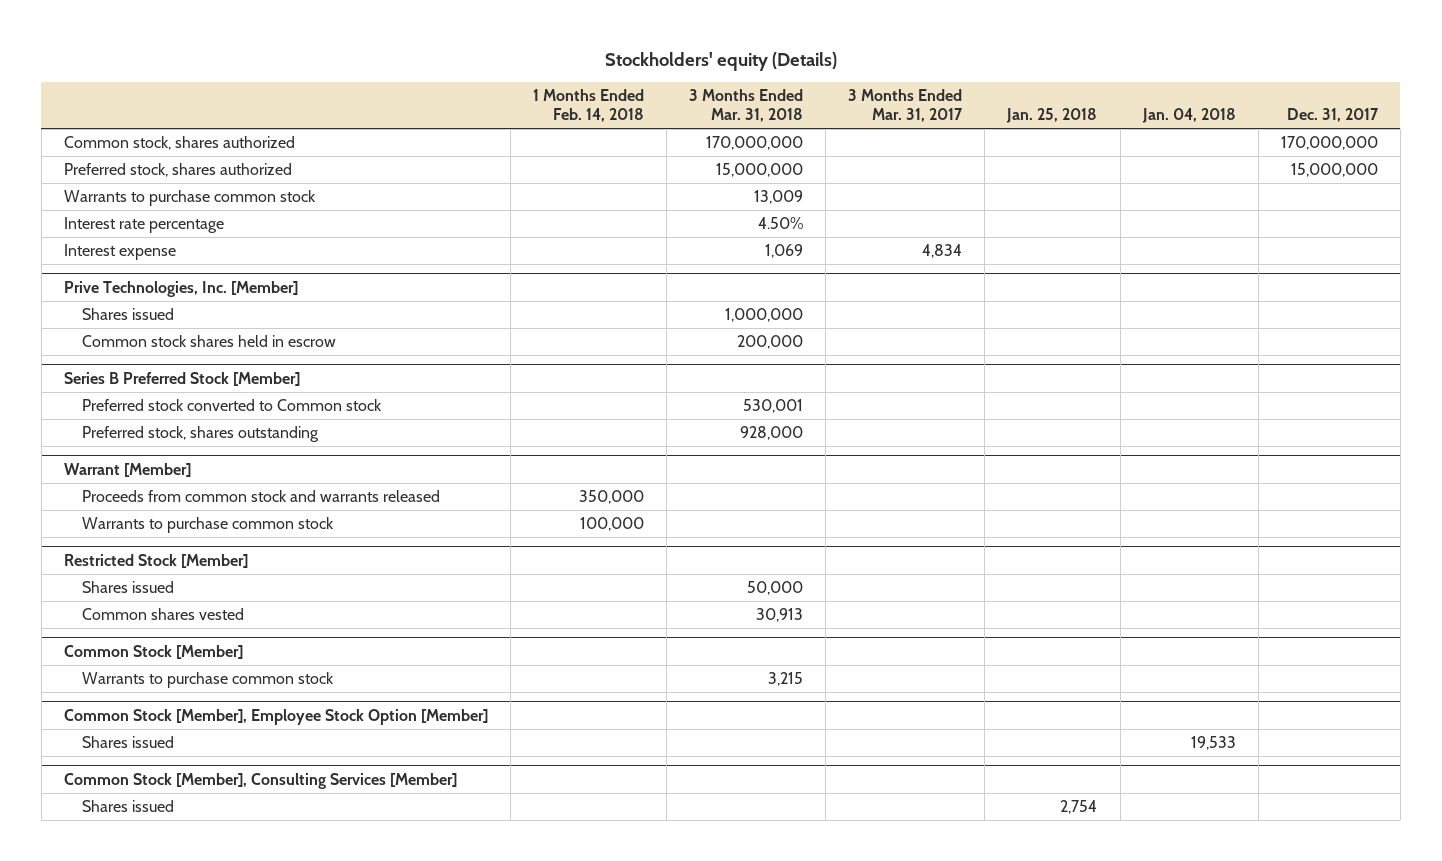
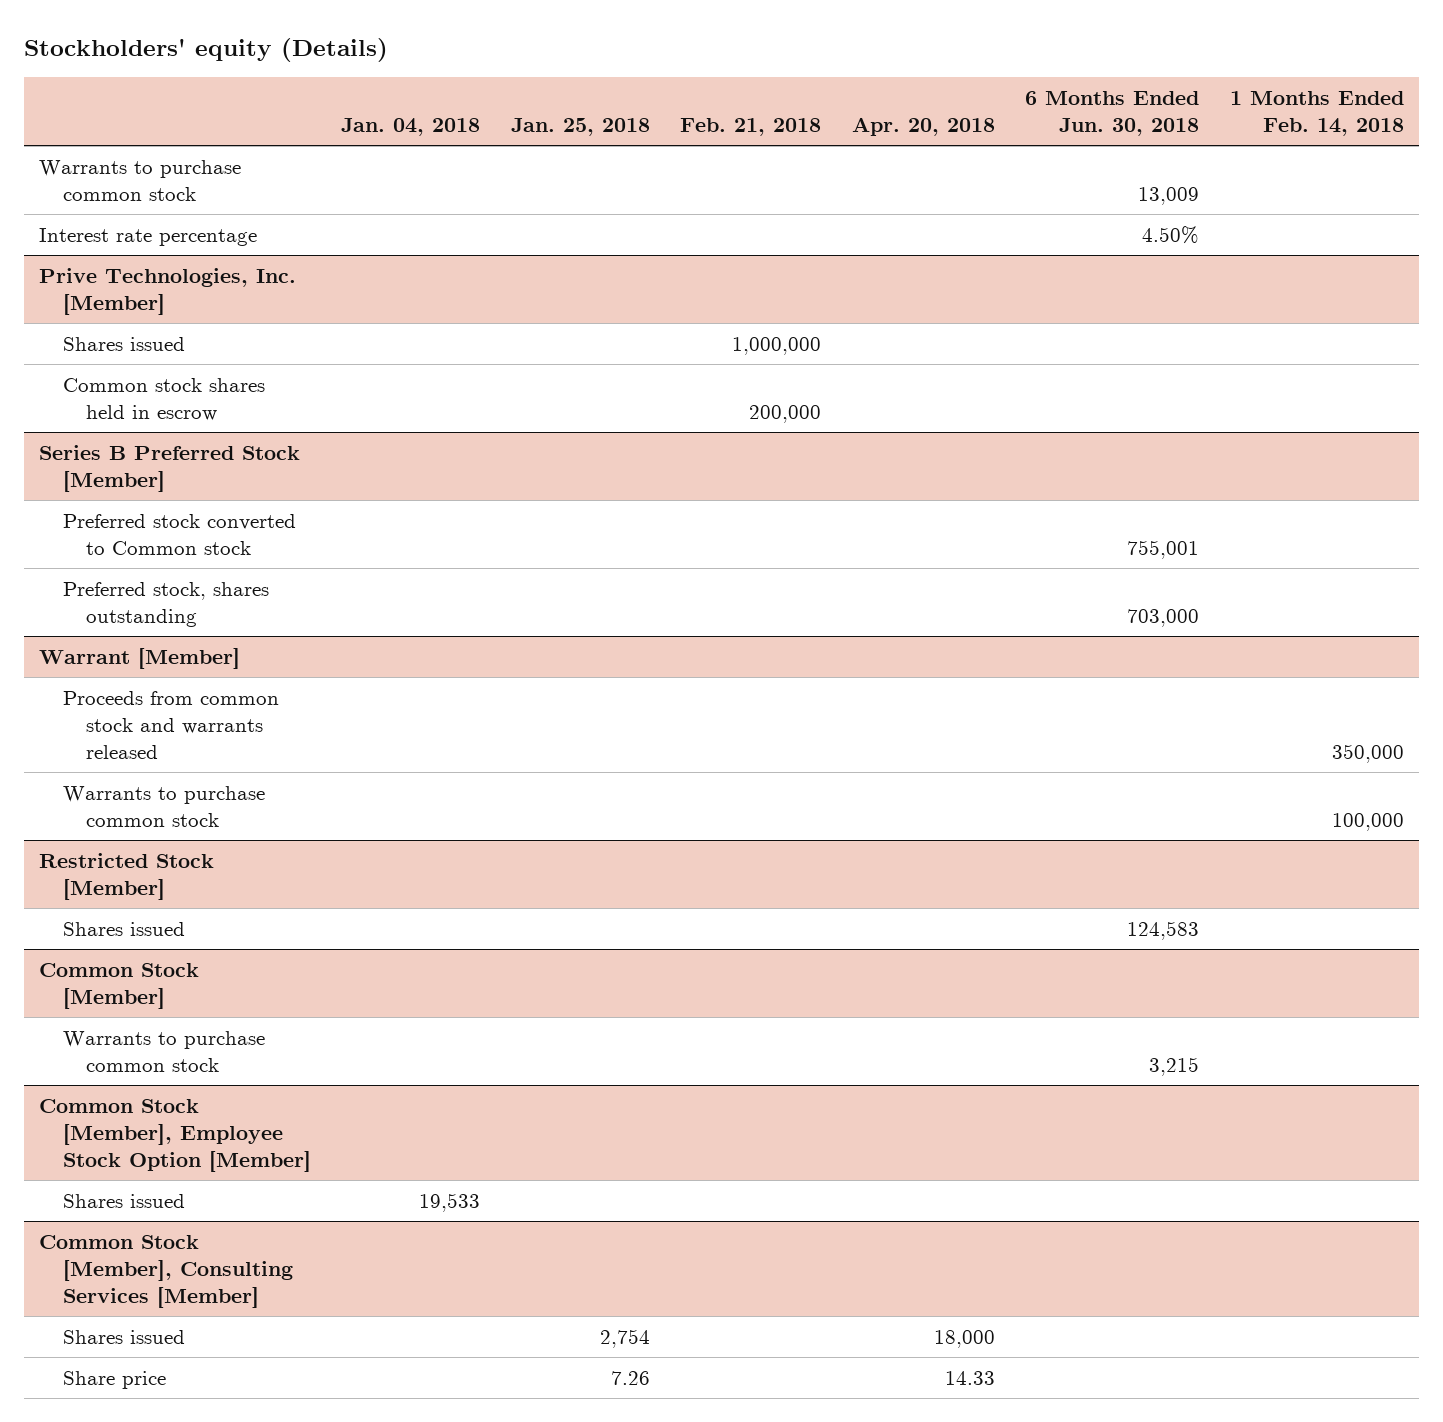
[689,89,804,123] 3 Months Ended Mar. 31, 2018 -> none
[848,89,964,123] 3 Months Ended Mar. 31, 2017 -> none
[1286,108,1379,123] Dec. 31, 2017 -> none
none -> [680,117,822,136] Feb. 21, 2018
none -> [851,116,995,136] Apr. 20, 2018
none -> [1025,90,1200,136] 6 Months Ended Jun. 30, 2018
[63,136,295,151] Common stock, shares authorized -> none
[63,163,292,178] Preferred stock, shares authorized -> none
[63,244,176,261] Interest expense -> none
[81,608,244,621] Common shares vested -> none
none -> [62,1370,166,1389] Share price

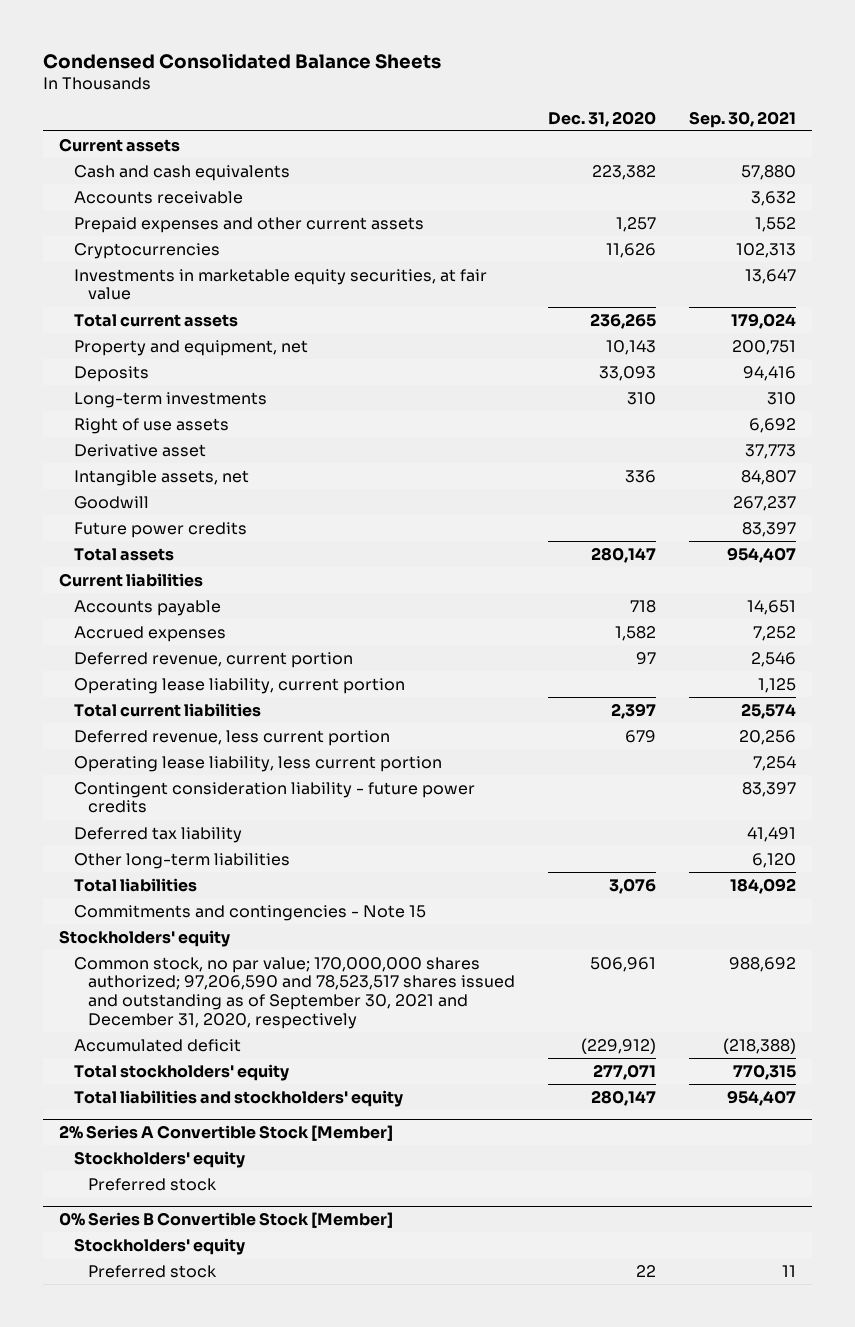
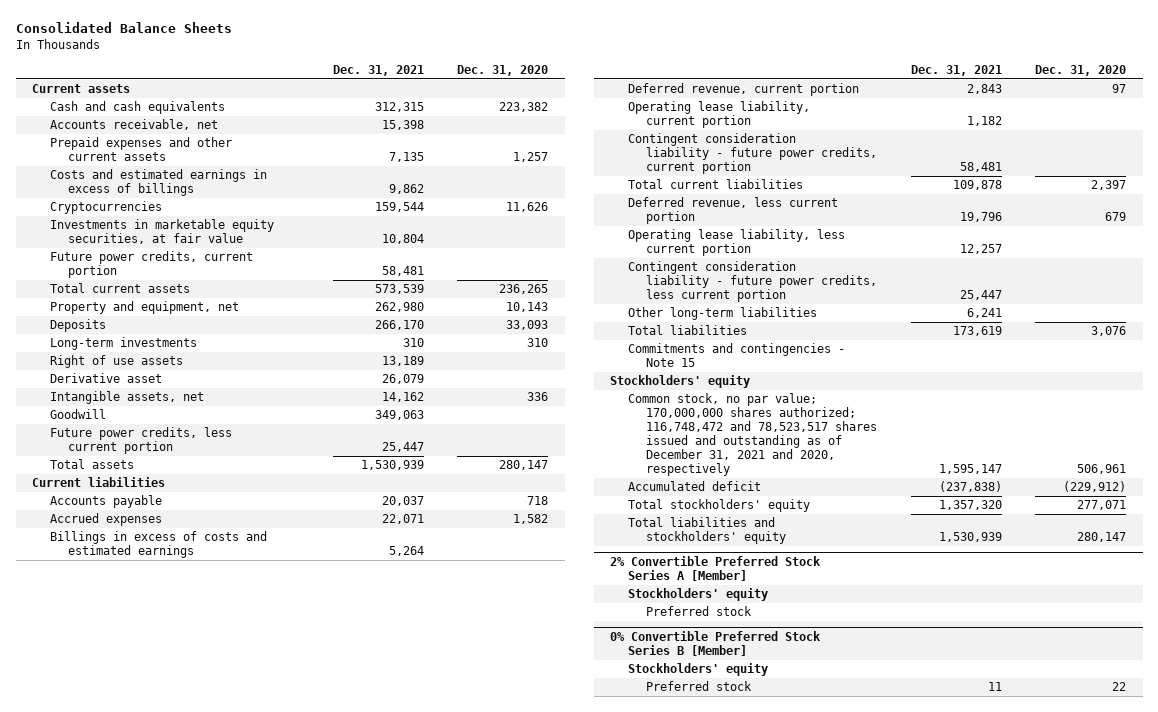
[42,52,441,69] Condensed Consolidated Balance Sheets -> [15,22,232,34] Consolidated Balance Sheets
[688,110,796,128] Sep. 30, 2021 -> none
none -> [332,64,424,76] Dec. 31, 2021
[73,190,243,204] Accounts receivable -> [50,119,219,131] Accounts receivable, net
none -> [50,169,268,197] Costs and estimated earnings in excess of billings
none -> [50,251,254,279] Future power credits, current portion
[73,521,247,538] Future power credits -> [50,427,233,455] Future power credits, less current portion
none -> [50,531,268,559] Billings in excess of costs and estimated earnings
none -> [628,133,878,175] Contingent consideration liability - future power credits, current portion
[73,826,242,843] Deferred tax liability -> none
[73,781,475,814] Contingent consideration liability - future power credits -> [628,261,878,303] Contingent consideration liability - future power credits, less current portion
[73,956,516,1030] Common stock, no par value; 170,000,000 shares authorized; 97,206,590 and 78,523,517 shares issued and outstanding as of September 30, 2021 and December 31, 2020, respectively -> [628,393,878,476] Common stock, no par value; 170,000,000 shares authorized; 116,748,472 and 78,523,517 shares issued and outstanding as of December 31, 2021 and 2020, respectively
[59,1125,394,1142] 2% Series A Convertible Stock [Member] -> [610,556,822,582] 2% Convertible Preferred Stock Series A [Member]
[59,1212,394,1229] 0% Series B Convertible Stock [Member] -> [610,631,822,657] 0% Convertible Preferred Stock Series B [Member]

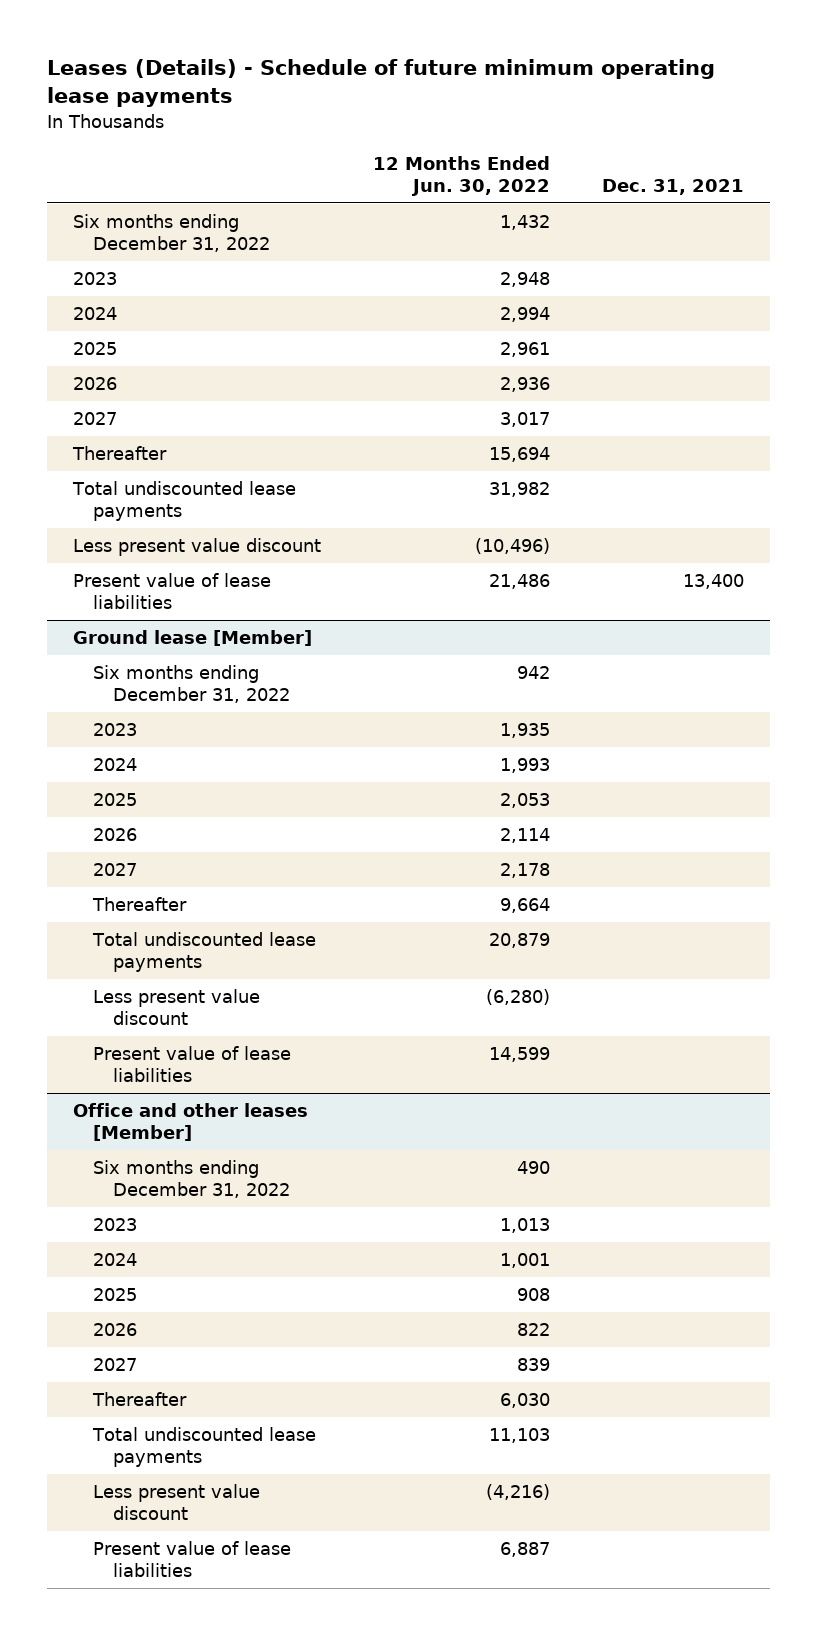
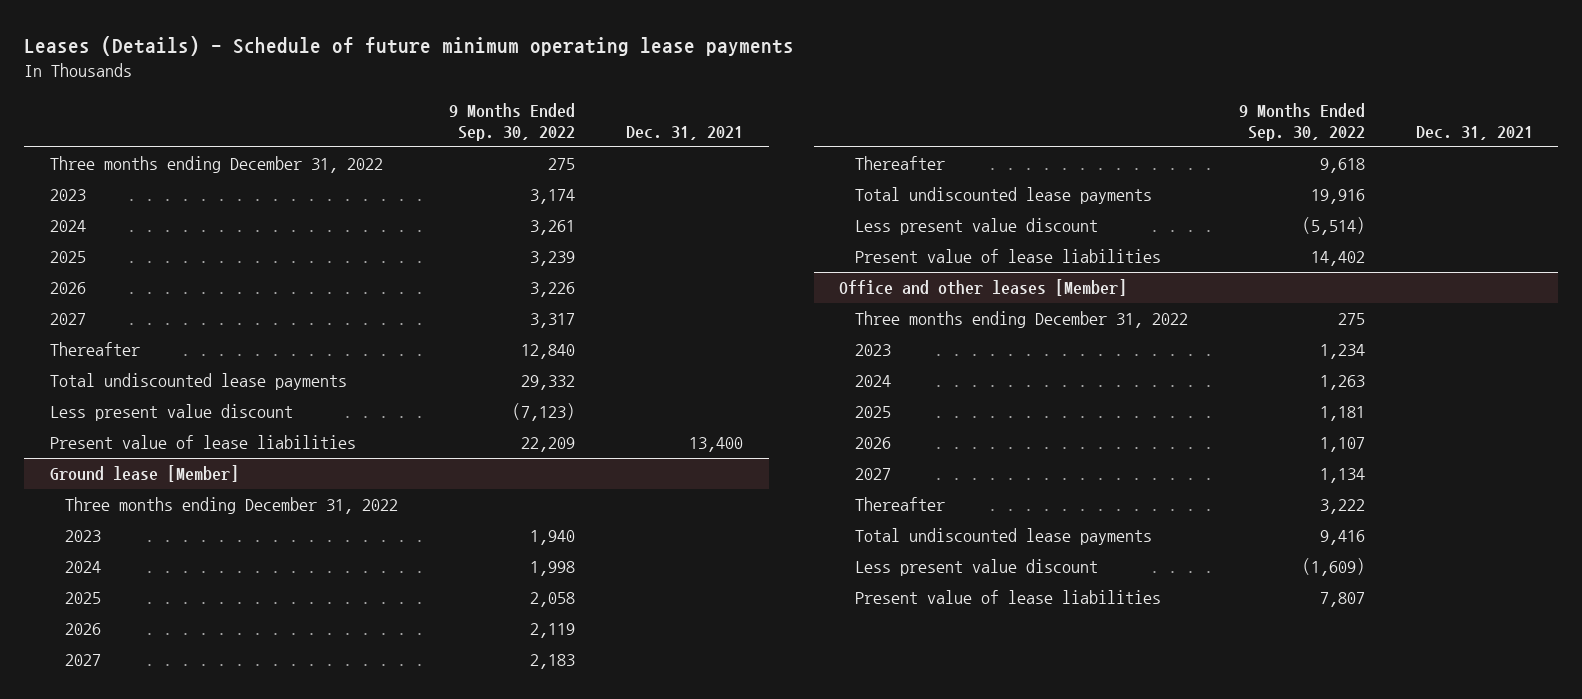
[372,155,550,196] 12 Months Ended Jun. 30, 2022 -> none
none -> [449,102,576,141] 9 Months Ended Sep. 30, 2022
[72,214,270,253] Six months ending December 31, 2022 -> [49,156,383,174] Three months ending December 31, 2022
[92,665,291,704] Six months ending December 31, 2022 -> [65,497,399,515] Three months ending December 31, 2022
[92,1160,291,1199] Six months ending December 31, 2022 -> [854,311,1188,329] Three months ending December 31, 2022

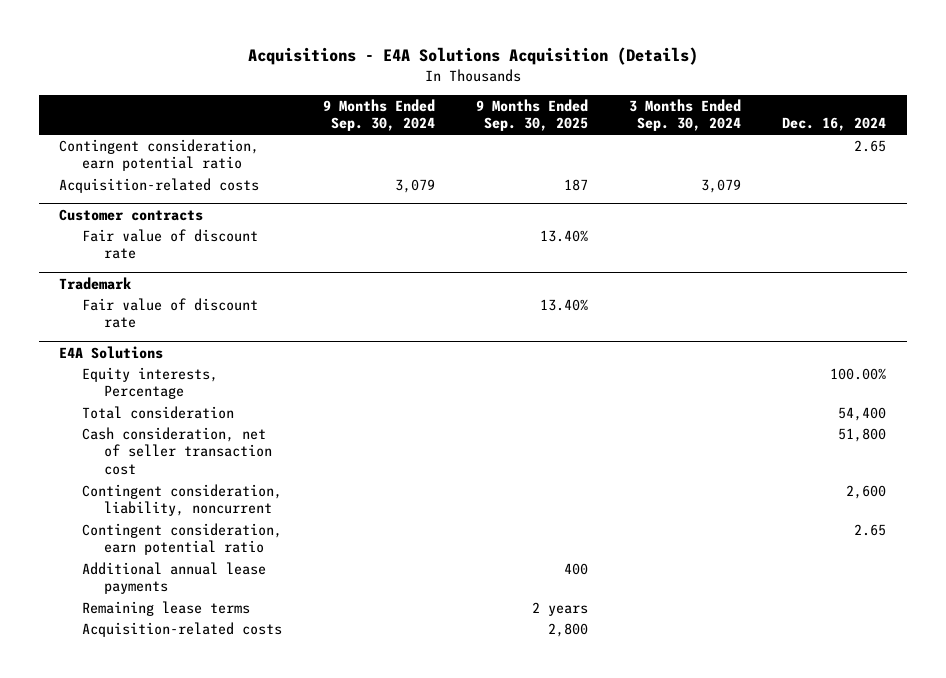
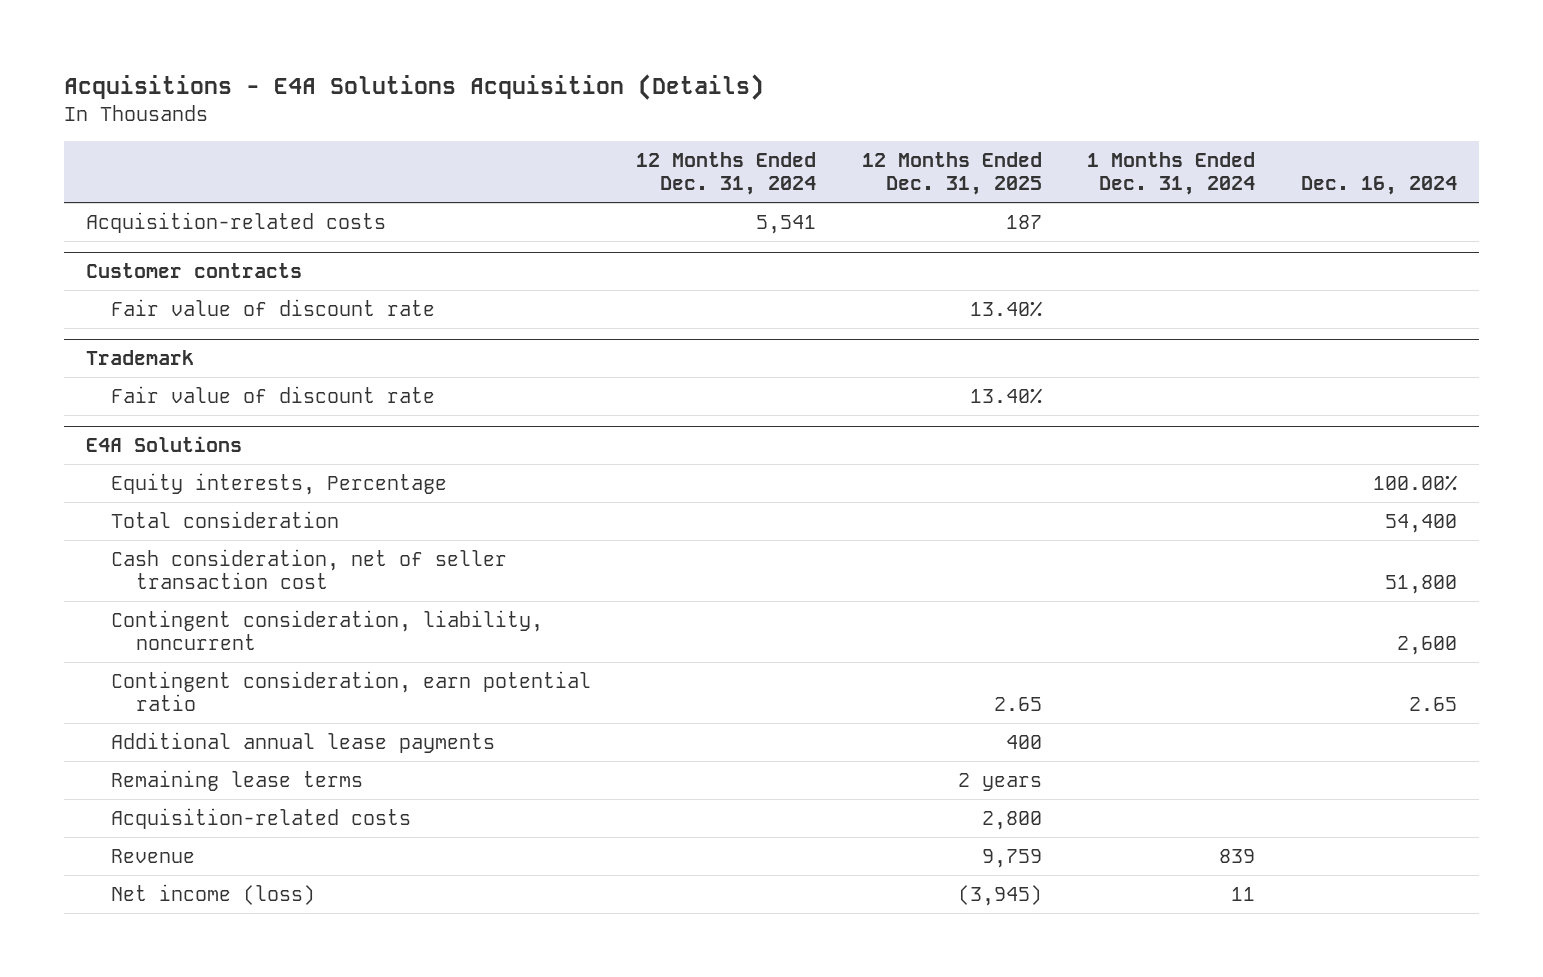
[322,98,435,132] 9 Months Ended Sep. 30, 2024 -> none
[476,98,589,132] 9 Months Ended Sep. 30, 2025 -> none
[629,98,742,132] 3 Months Ended Sep. 30, 2024 -> none
none -> [636,151,817,196] 12 Months Ended Dec. 31, 2024
none -> [861,151,1042,196] 12 Months Ended Dec. 31, 2025
none -> [1087,151,1256,196] 1 Months Ended Dec. 31, 2024
[59,138,260,172] Contingent consideration, earn potential ratio -> none
none -> [110,848,195,863] Revenue
none -> [110,883,315,905] Net income (loss)

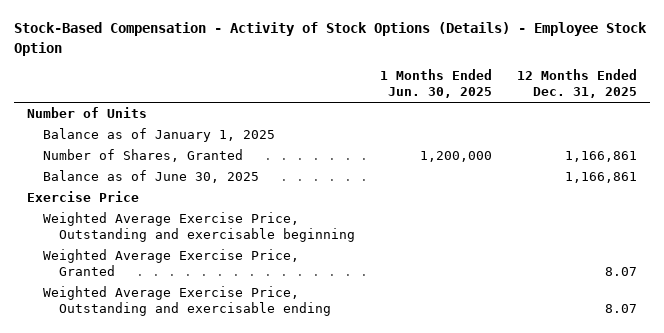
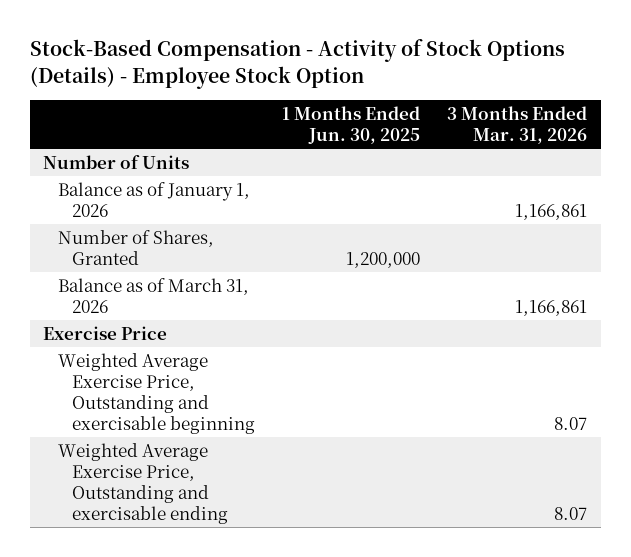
[517,69,638,99] 12 Months Ended Dec. 31, 2025 -> none
none -> [447,105,588,144] 3 Months Ended Mar. 31, 2026
[42,128,275,143] Balance as of January 1, 2025 -> [57,181,250,217] Balance as of January 1, 2026
[42,170,259,184] Balance as of June 30, 2025 -> [57,277,249,313] Balance as of March 31, 2026
[42,249,299,277] Weighted Average Exercise Price, Granted -> none

